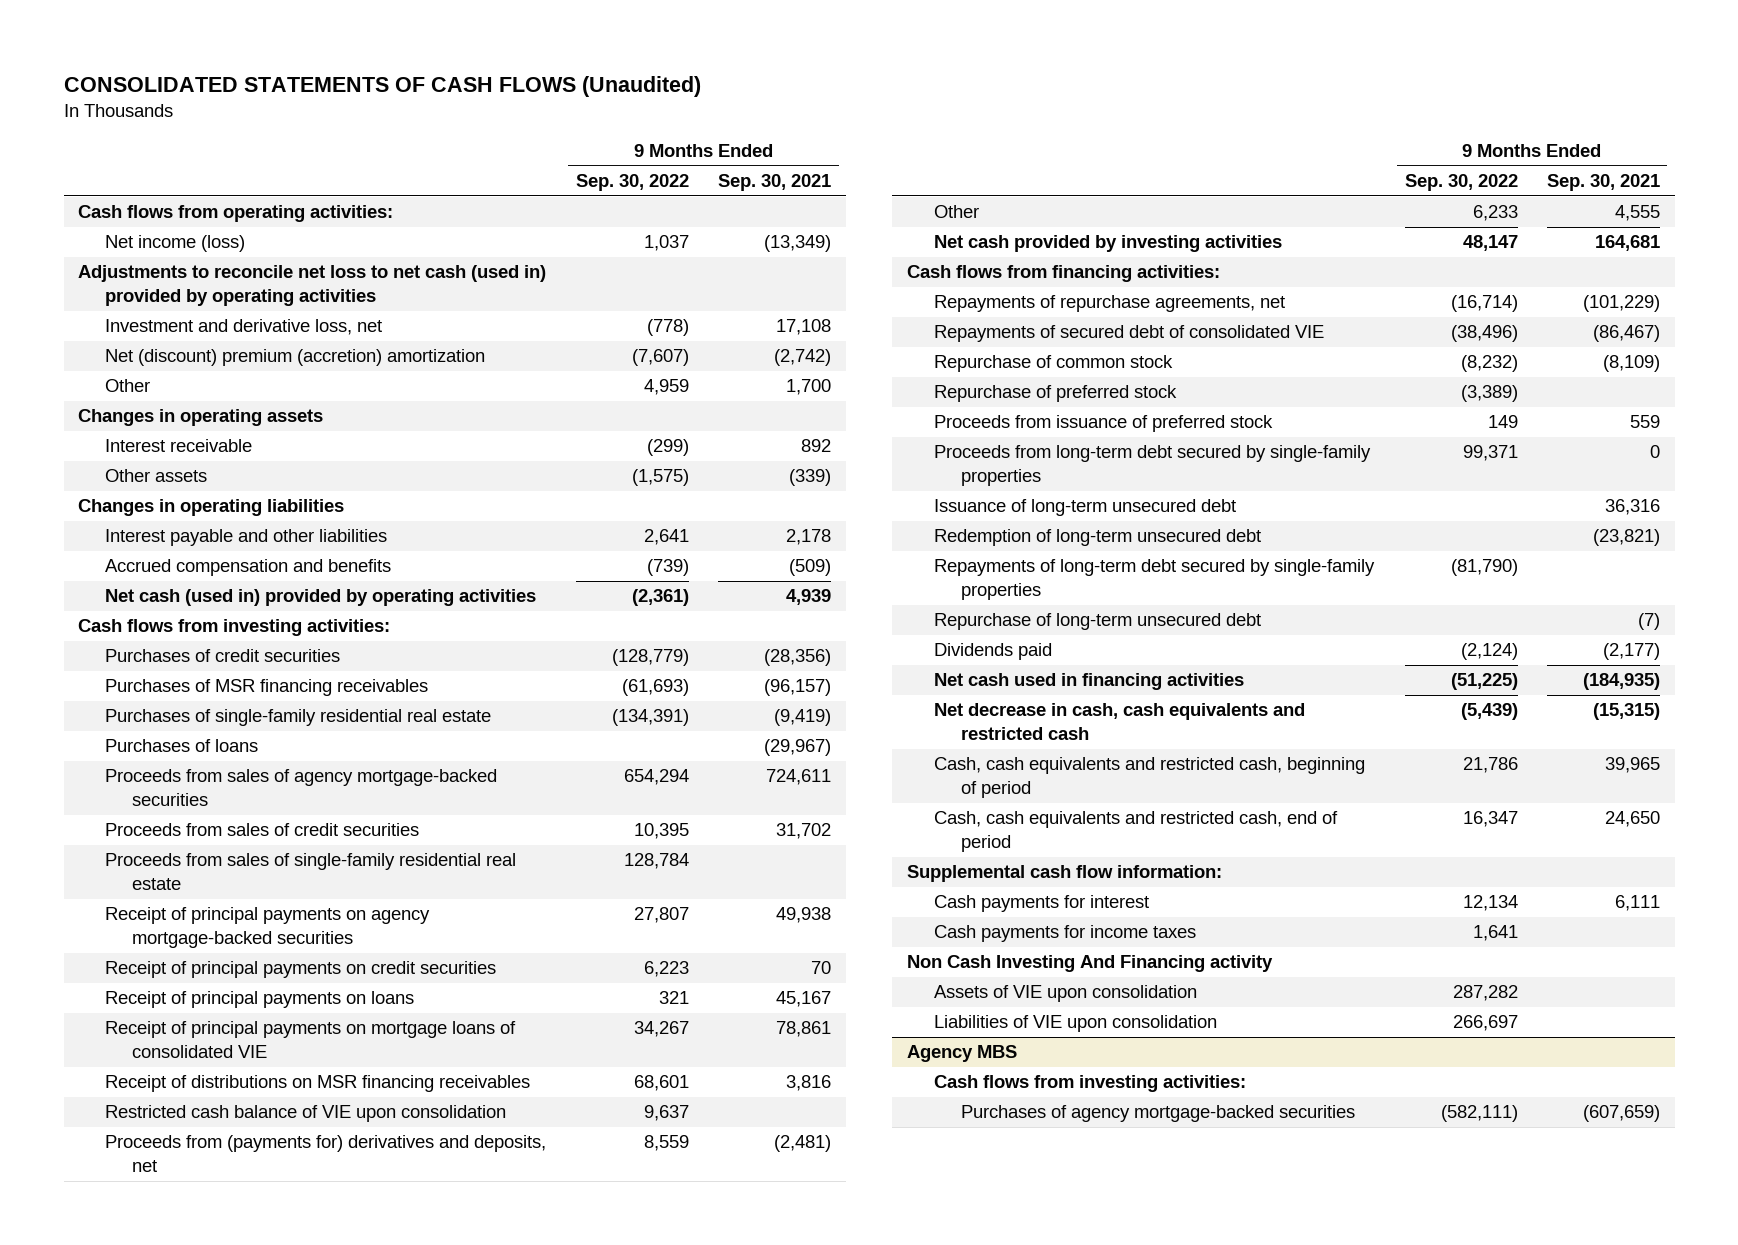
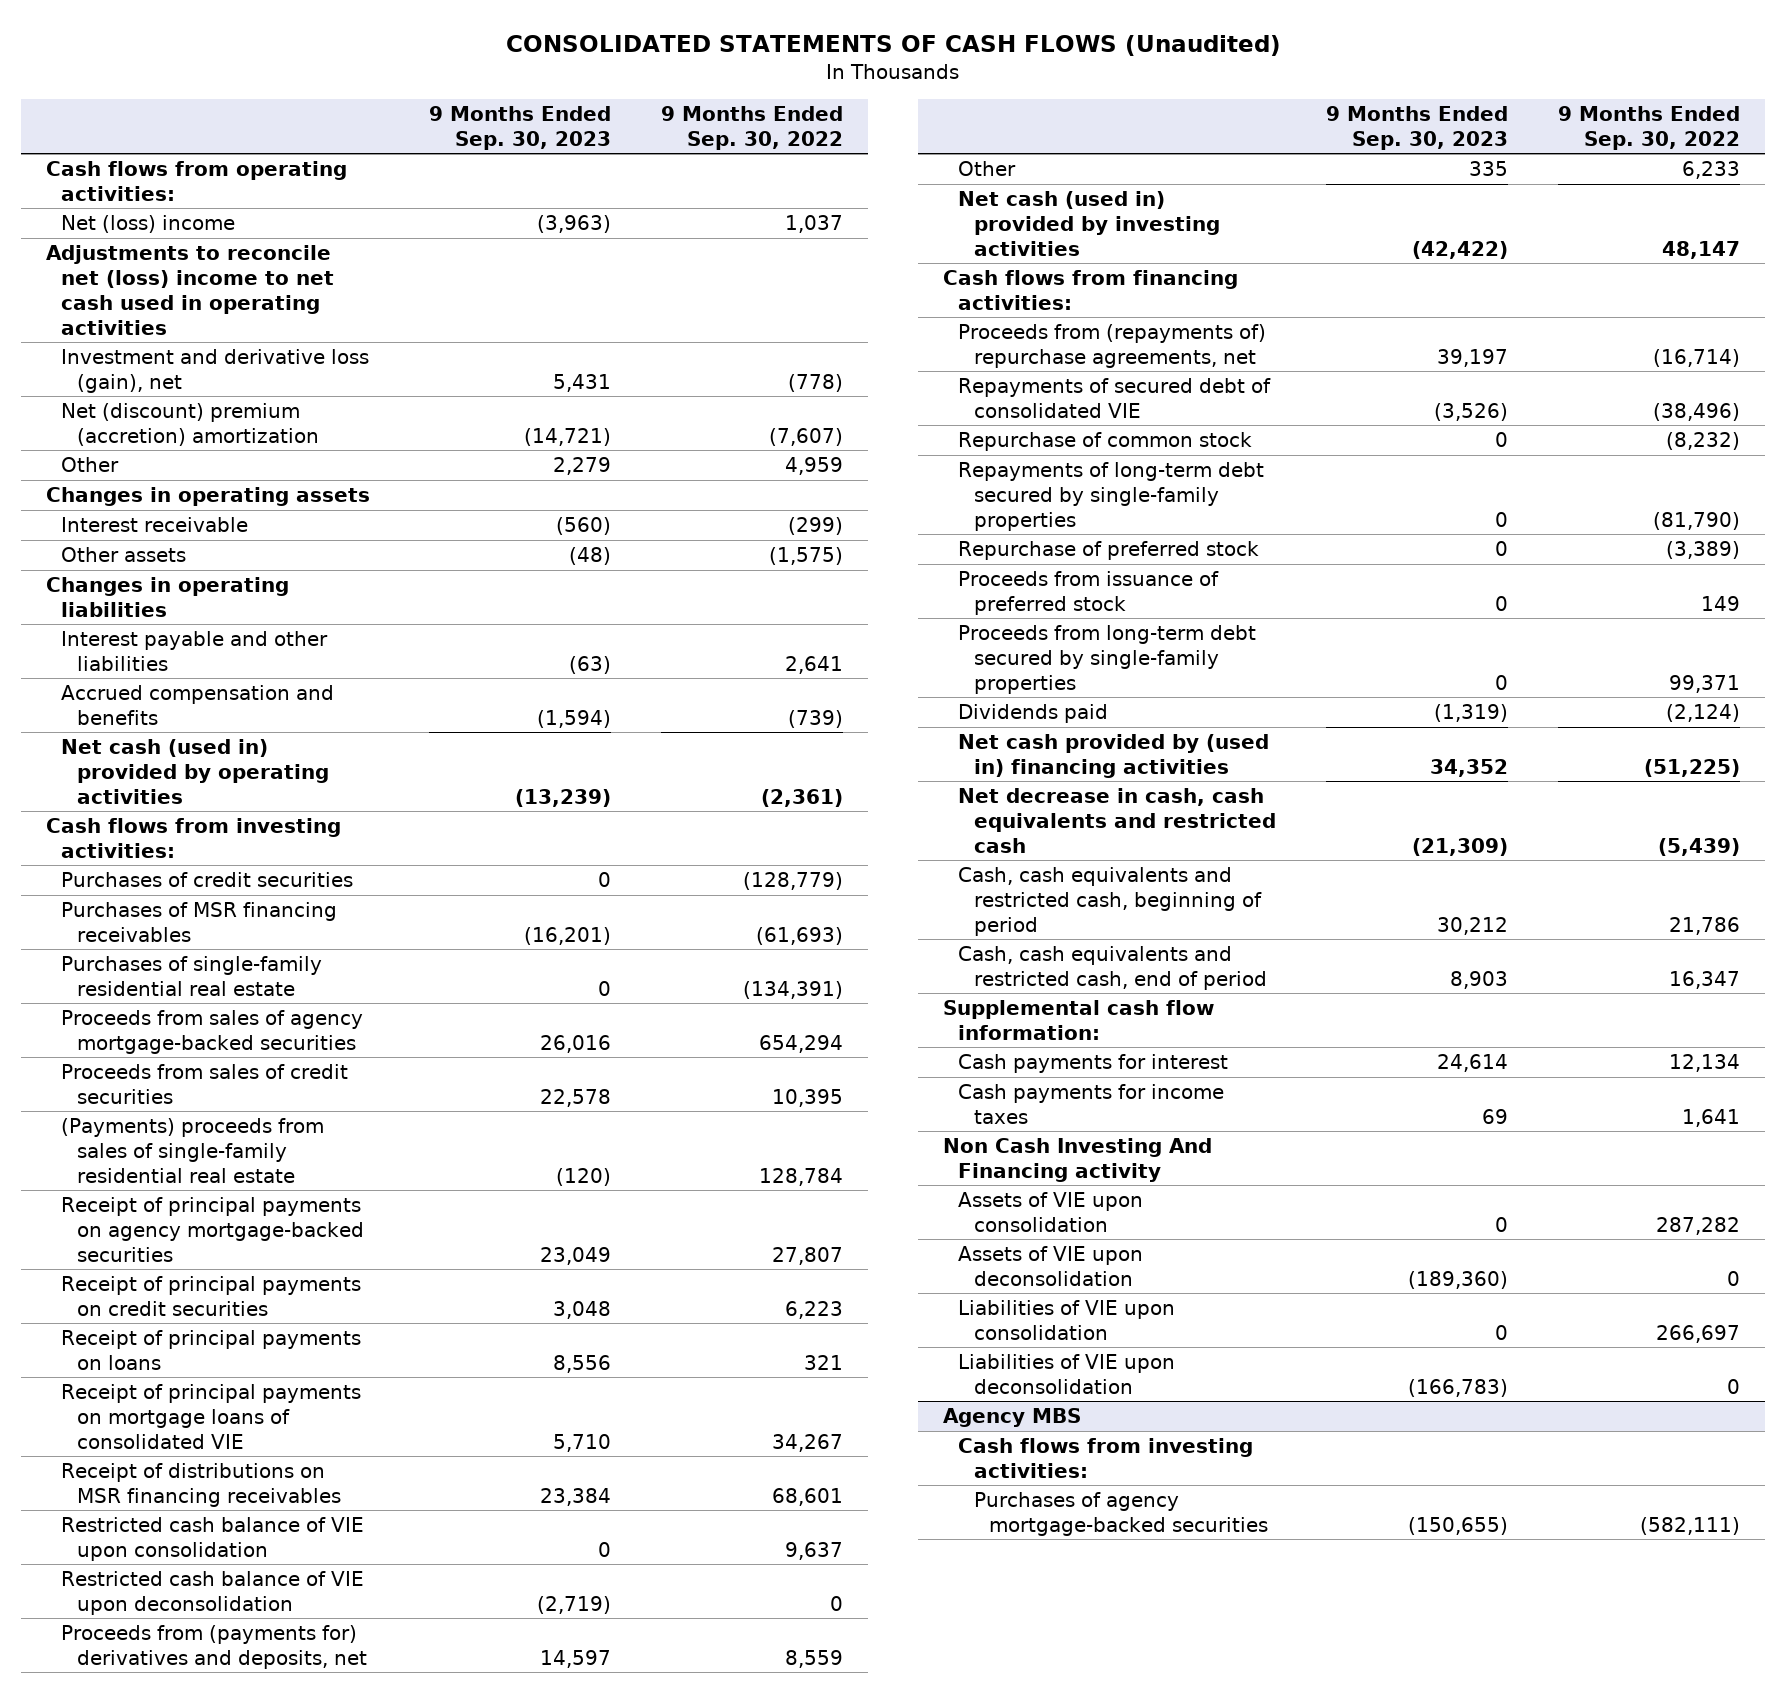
[718,174,832,192] Sep. 30, 2021 -> none
none -> [428,106,611,150] 9 Months Ended Sep. 30, 2023
[105,235,246,253] Net income (loss) -> [61,215,236,234] Net (loss) income
[78,265,547,306] Adjustments to reconcile net loss to net cash (used in) provided by operating activities -> [45,245,335,335] Adjustments to reconcile net (loss) income to net cash used in operating activities
[105,319,383,336] Investment and derivative loss, net -> [61,349,370,393] Investment and derivative loss (gain), net
[105,739,259,753] Purchases of loans -> none
[105,853,517,890] Proceeds from sales of single-family residential real estate -> [61,1118,325,1183] (Payments) proceeds from sales of single-family residential real estate
none -> [61,1571,365,1615] Restricted cash balance of VIE upon deconsolidation
[933,235,1282,253] Net cash provided by investing activities -> [958,191,1220,256] Net cash (used in) provided by investing activities
[933,295,1285,313] Repayments of repurchase agreements, net -> [958,324,1267,368] Proceeds from (repayments of) repurchase agreements, net
[933,559,1375,600] Repayments of long-term debt secured by single-family properties -> [958,462,1265,531] Repayments of long-term debt secured by single-family properties
[933,499,1236,517] Issuance of long-term unsecured debt -> none
[933,529,1261,547] Redemption of long-term unsecured debt -> none
[933,613,1261,631] Repurchase of long-term unsecured debt -> none
[933,673,1244,691] Net cash used in financing activities -> [958,734,1270,778] Net cash provided by (used in) financing activities
none -> [958,1246,1144,1286] Assets of VIE upon deconsolidation
none -> [958,1354,1176,1394] Liabilities of VIE upon deconsolidation

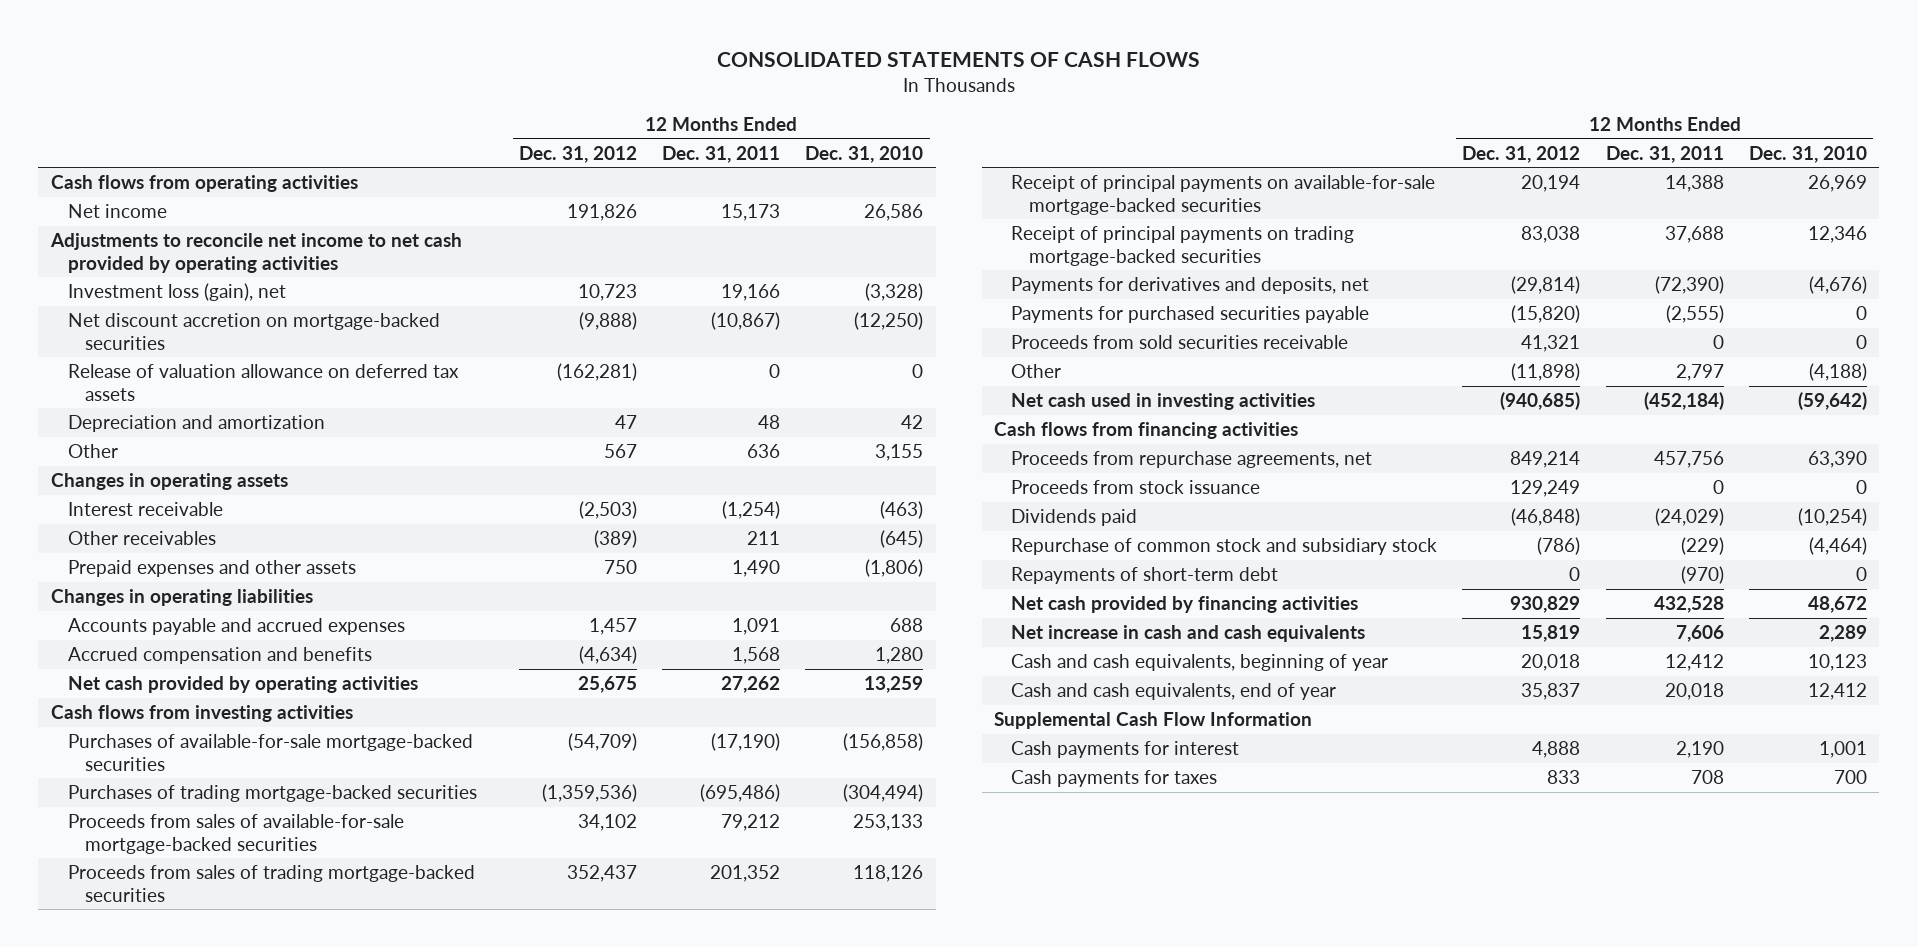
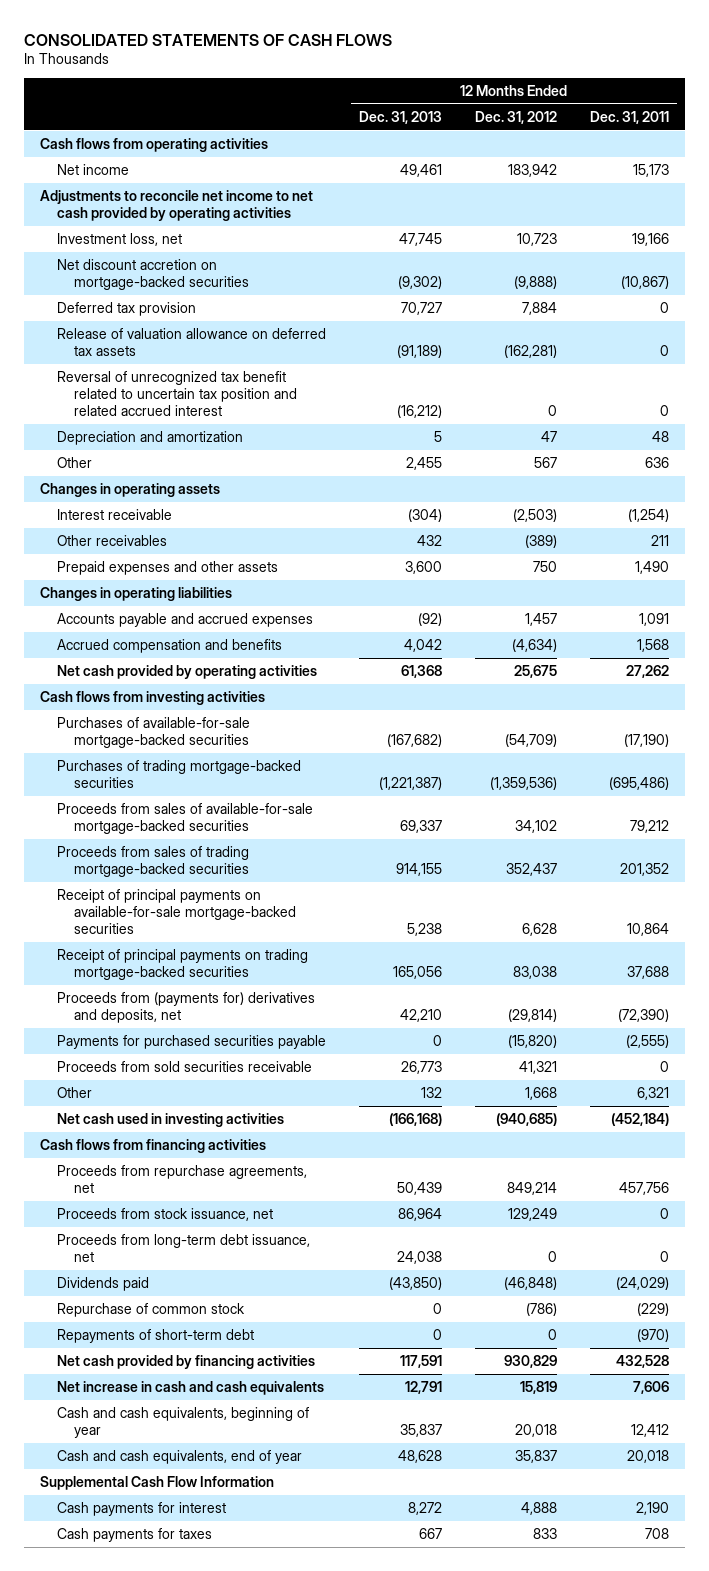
[805,145,924,163] Dec. 31, 2010 -> none
none -> [358,110,442,124] Dec. 31, 2013
[567,203,638,221] 191,826 -> [507,163,557,177] 183,942
[68,282,287,301] Investment loss (gain), net -> [57,232,183,246] Investment loss, net
none -> [57,301,197,316] Deferred tax provision
none -> [57,370,297,417] Reversal of unrecognized tax benefit related to uncertain tax position and related accrued interest
[1521,174,1581,192] 20,194 -> [521,923,557,937] 6,628
[1664,174,1724,192] 14,388 -> [626,923,669,937] 10,864
[1011,276,1370,294] Payments for derivatives and deposits, net -> [57,991,316,1024] Proceeds from (payments for) derivatives and deposits, net
[1511,362,1581,381] (11,898) -> [524,1086,557,1100] 1,668
[1675,363,1724,381] 2,797 -> [636,1086,669,1100] 6,321
[1011,479,1261,494] Proceeds from stock issuance -> [57,1207,274,1221] Proceeds from stock issuance, net
none -> [57,1233,311,1263] Proceeds from long-term debt issuance, net
[1011,537,1438,555] Repurchase of common stock and subsidiary stock -> [57,1302,246,1317] Repurchase of common stock

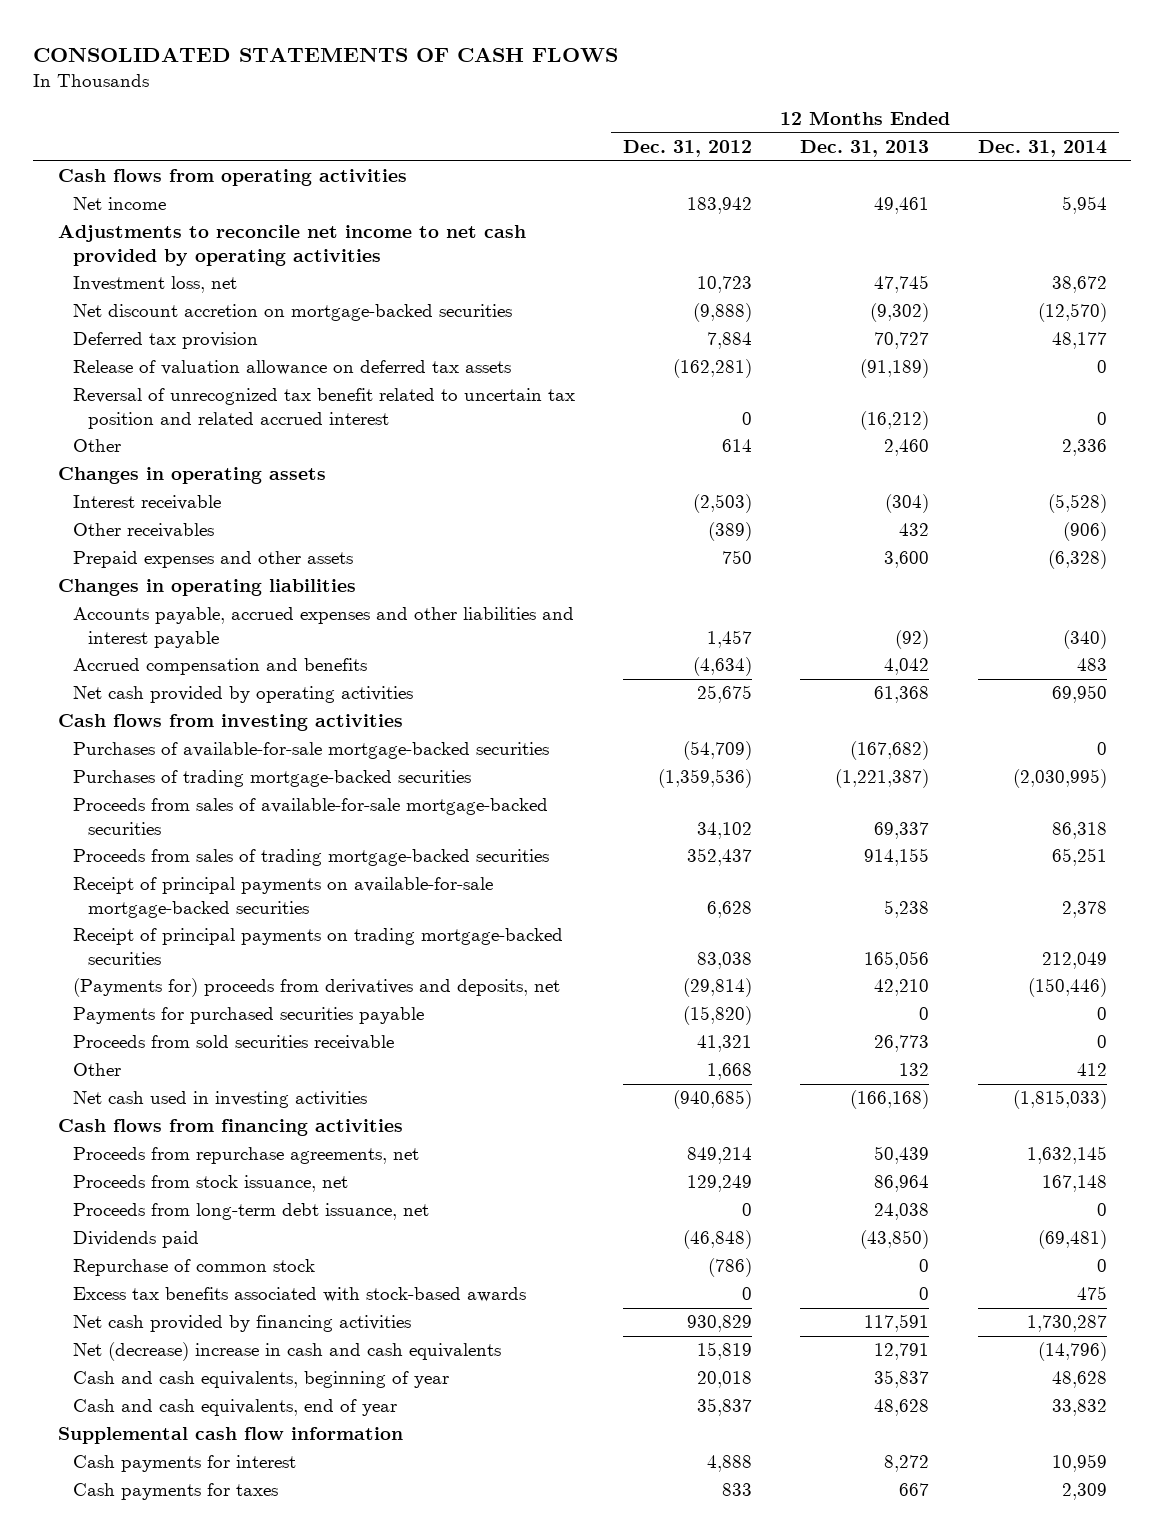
[589,110,669,124] Dec. 31, 2011 -> none
none -> [977,140,1107,158] Dec. 31, 2014
[57,430,244,445] Depreciation and amortization -> none
[405,456,442,470] 2,455 -> [884,439,930,457] 2,460
[533,456,557,468] 567 -> [722,439,753,453] 614
[57,612,314,627] Accounts payable and accrued expenses -> [72,607,574,648] Accounts payable, accrued expenses and other liabilities and interest payable
[57,991,316,1024] Proceeds from (payments for) derivatives and deposits, net -> [72,978,560,998] (Payments for) proceeds from derivatives and deposits, net
[57,1328,255,1343] Repayments of short-term debt -> none
none -> [72,1287,526,1303] Excess tax benefits associated with stock-based awards
[57,1380,325,1395] Net increase in cash and cash equivalents -> [72,1342,501,1362] Net (decrease) increase in cash and cash equivalents
[40,1475,275,1490] Supplemental Cash Flow Information -> [57,1427,403,1445] Supplemental cash flow information

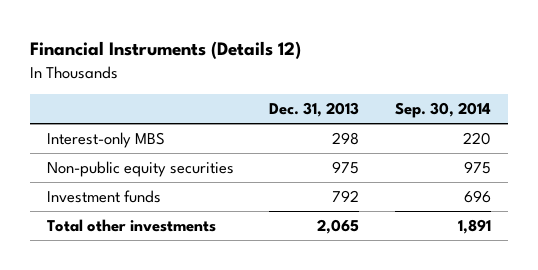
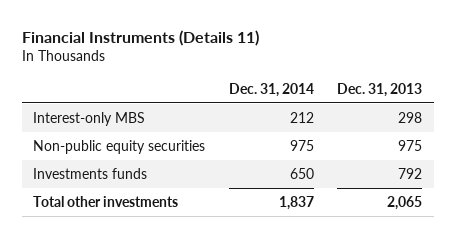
[29,41,301,60] Financial Instruments (Details 12) -> [21,29,259,46] Financial Instruments (Details 11)
[394,101,491,118] Sep. 30, 2014 -> none
none -> [228,82,314,97] Dec. 31, 2014
[47,189,162,203] Investment funds -> [33,168,148,180] Investments funds

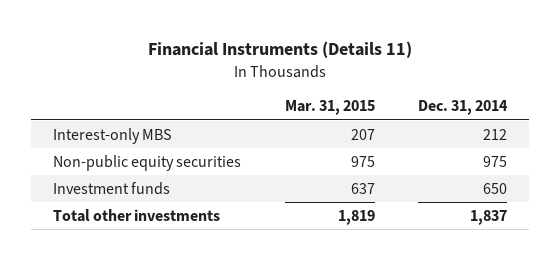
[337,82,423,97] Dec. 31, 2013 -> none
none -> [284,100,375,116] Mar. 31, 2015
[33,168,148,180] Investments funds -> [52,181,170,195] Investment funds

